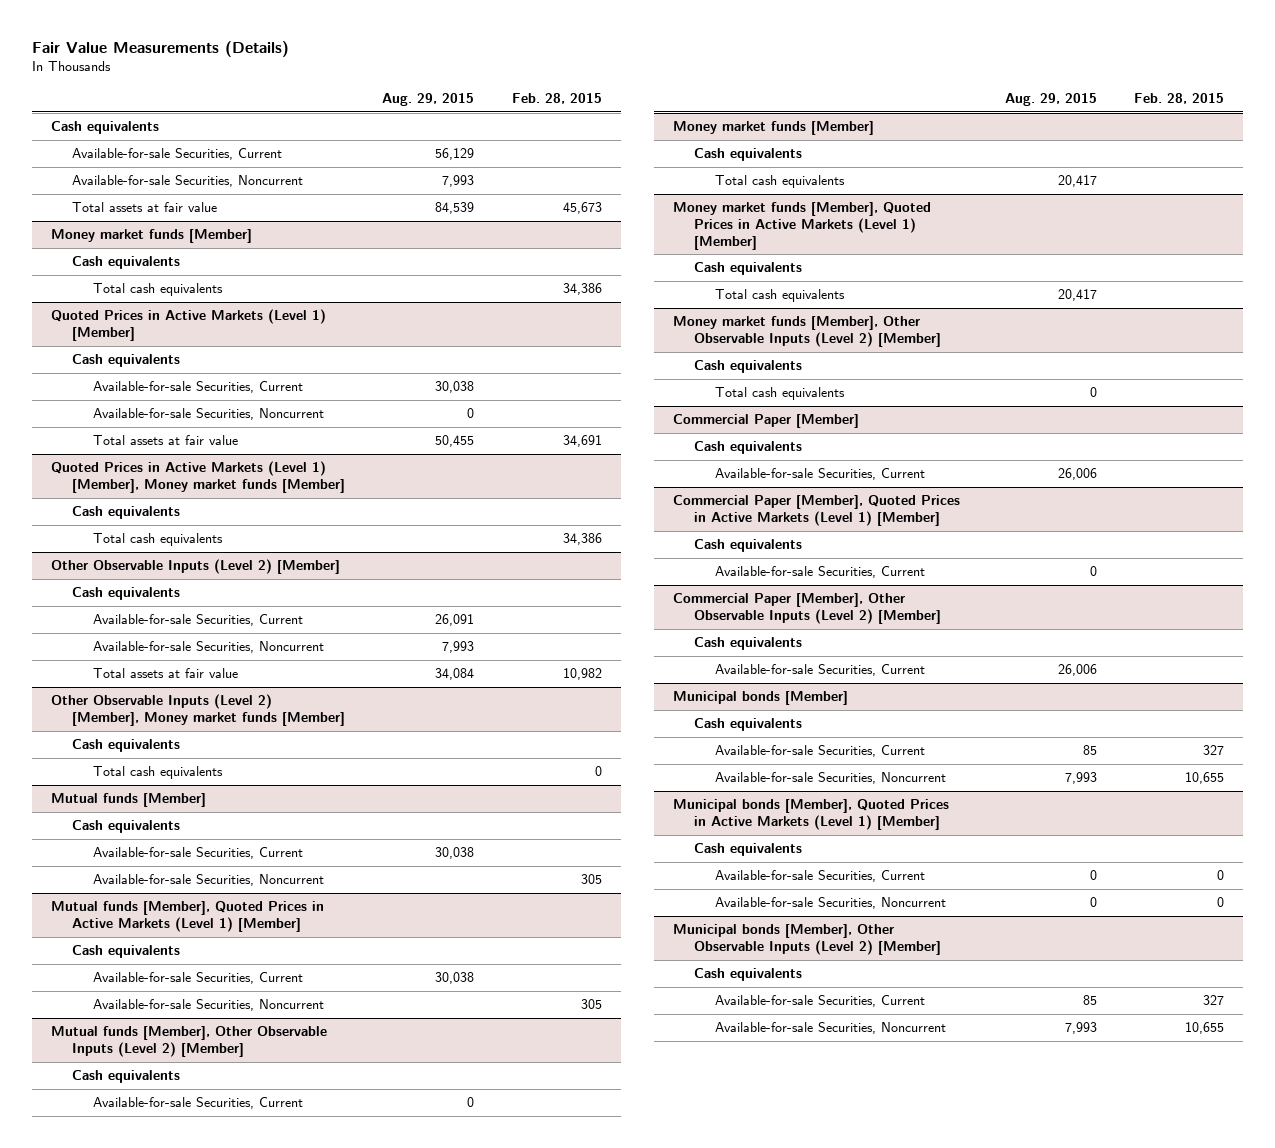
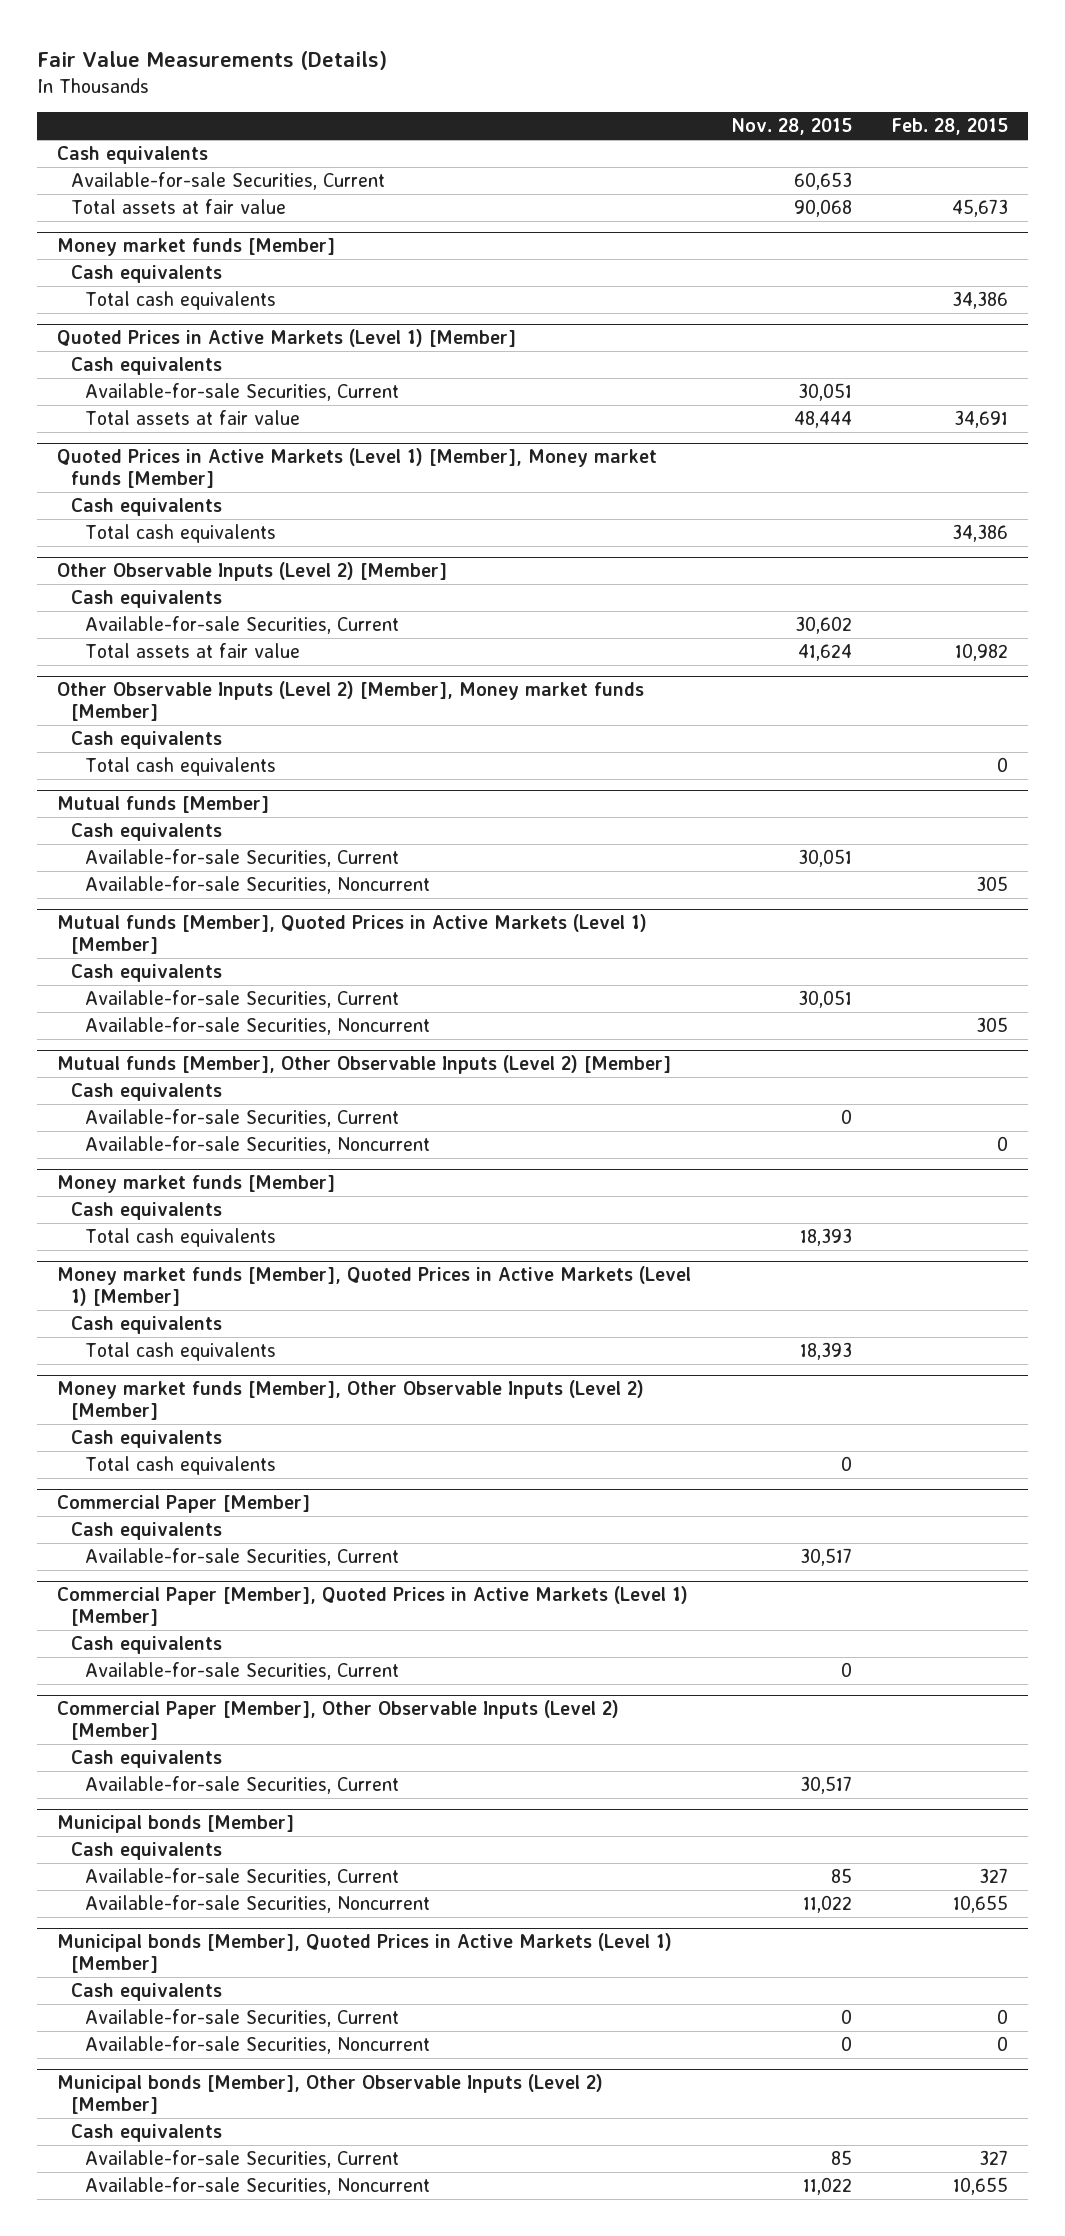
[382,92,475,106] Aug. 29, 2015 -> none
none -> [730,118,852,136] Nov. 28, 2015
[71,175,303,188] Available-for-sale Securities, Noncurrent -> none
[92,408,324,421] Available-for-sale Securities, Noncurrent -> none
[92,641,324,654] Available-for-sale Securities, Noncurrent -> none
none -> [84,1136,430,1155] Available-for-sale Securities, Noncurrent

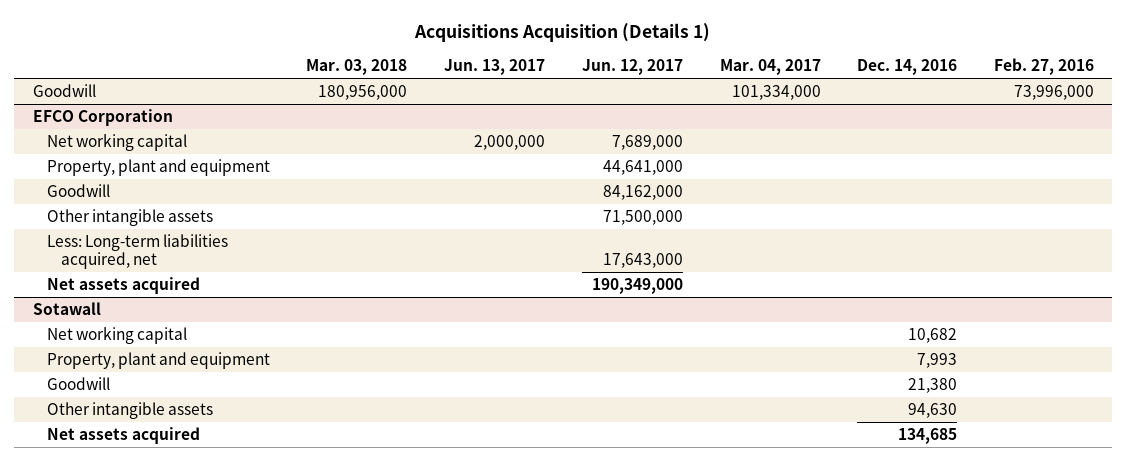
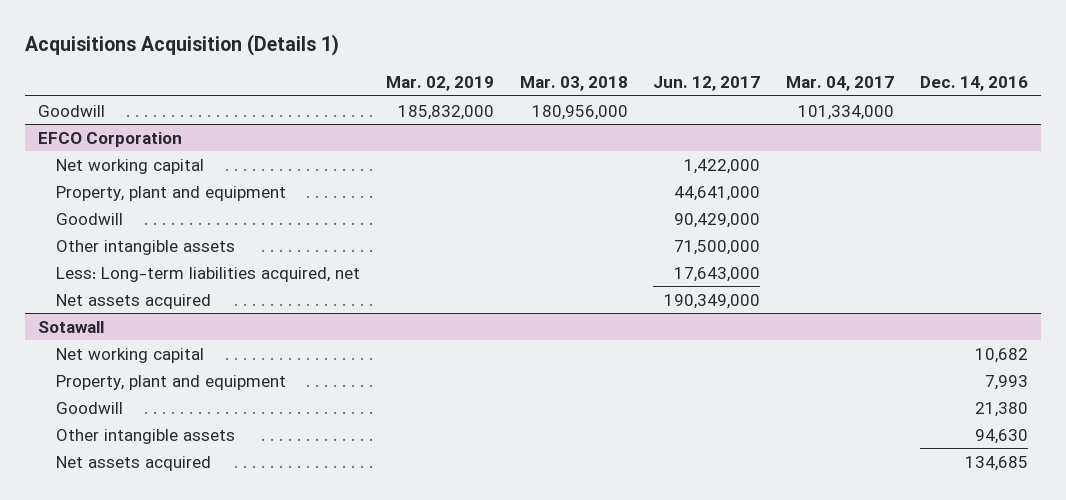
[444,59,546,76] Jun. 13, 2017 -> none
[993,58,1094,76] Feb. 27, 2016 -> none
none -> [385,75,494,91] Mar. 02, 2019
[611,134,683,150] 7,689,000 -> [684,158,761,174] 1,422,000
[602,184,683,200] 84,162,000 -> [674,212,761,228] 90,429,000

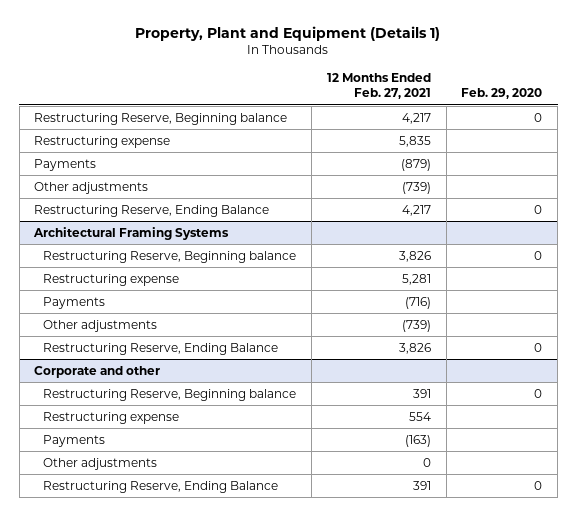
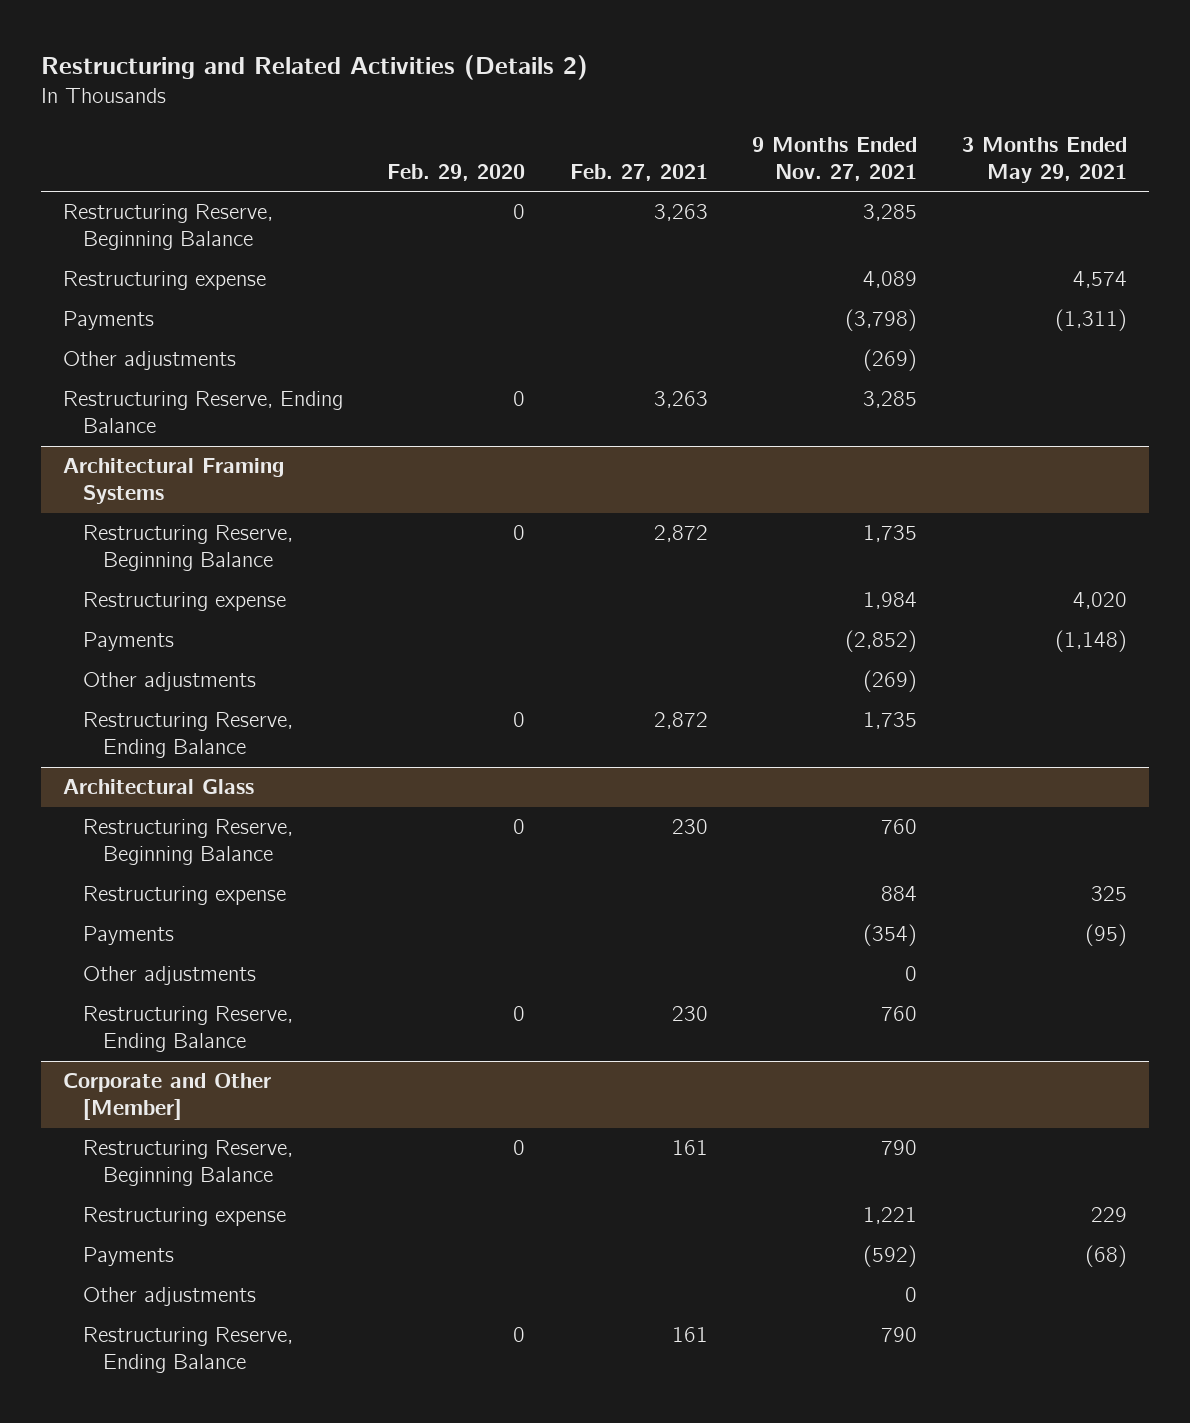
[135,25,441,41] Property, Plant and Equipment (Details 1) -> [40,55,588,81] Restructuring and Related Activities (Details 2)
[326,73,431,100] 12 Months Ended Feb. 27, 2021 -> none
none -> [569,164,708,182] Feb. 27, 2021
none -> [752,136,918,182] 9 Months Ended Nov. 27, 2021
none -> [961,136,1127,184] 3 Months Ended May 29, 2021
[34,112,288,125] Restructuring Reserve, Beginning balance -> [63,204,274,251] Restructuring Reserve, Beginning Balance
[43,250,297,263] Restructuring Reserve, Beginning balance -> [83,525,294,572] Restructuring Reserve, Beginning Balance
none -> [63,779,255,795] Architectural Glass
none -> [83,819,294,866] Restructuring Reserve, Beginning Balance
none -> [83,886,287,906] Restructuring expense
none -> [83,926,175,946] Payments
none -> [83,966,257,986] Other adjustments
none -> [83,1006,294,1053] Restructuring Reserve, Ending Balance
[34,365,161,378] Corporate and other -> [63,1073,272,1121] Corporate and Other [Member]
[43,388,297,401] Restructuring Reserve, Beginning balance -> [83,1140,294,1187] Restructuring Reserve, Beginning Balance

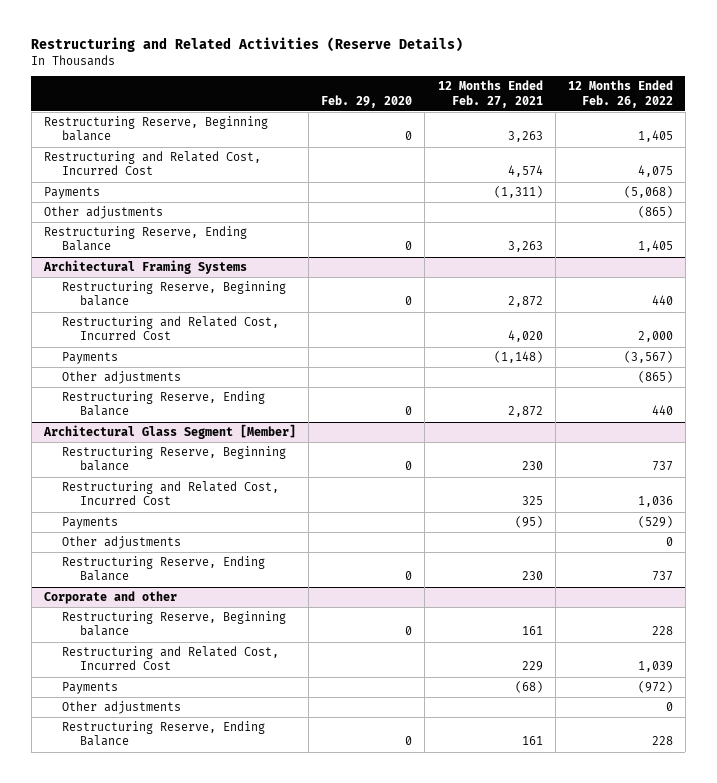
[40,55,588,81] Restructuring and Related Activities (Details 2) -> [31,37,464,53] Restructuring and Related Activities (Reserve Details)
[569,164,708,182] Feb. 27, 2021 -> none
[752,136,918,182] 9 Months Ended Nov. 27, 2021 -> none
[961,136,1127,184] 3 Months Ended May 29, 2021 -> none
none -> [437,80,543,108] 12 Months Ended Feb. 27, 2021
none -> [567,80,673,108] 12 Months Ended Feb. 26, 2022
[63,271,267,291] Restructuring expense -> none
[63,204,274,251] Restructuring Reserve, Beginning Balance -> [44,116,269,142] Restructuring Reserve, Beginning balance
none -> [44,151,262,176] Restructuring and Related Cost, Incurred Cost
[83,592,287,612] Restructuring expense -> none
[83,525,294,572] Restructuring Reserve, Beginning Balance -> [61,281,286,307] Restructuring Reserve, Beginning balance
none -> [61,316,279,341] Restructuring and Related Cost, Incurred Cost
[63,779,255,795] Architectural Glass -> none
[83,819,294,866] Restructuring Reserve, Beginning Balance -> none
[83,886,287,906] Restructuring expense -> none
[83,926,175,946] Payments -> none
[83,966,257,986] Other adjustments -> none
[83,1006,294,1053] Restructuring Reserve, Ending Balance -> none
[83,1207,287,1227] Restructuring expense -> none
none -> [43,424,297,440] Architectural Glass Segment [Member]
none -> [61,446,286,472] Restructuring Reserve, Beginning balance
none -> [61,481,279,506] Restructuring and Related Cost, Incurred Cost
none -> [61,517,118,530] Payments
none -> [61,536,181,550] Other adjustments
none -> [61,556,265,582] Restructuring Reserve, Ending Balance
[63,1073,272,1121] Corporate and Other [Member] -> [44,591,178,605] Corporate and other
[83,1140,294,1187] Restructuring Reserve, Beginning Balance -> [61,611,286,637] Restructuring Reserve, Beginning balance
none -> [61,646,279,671] Restructuring and Related Cost, Incurred Cost

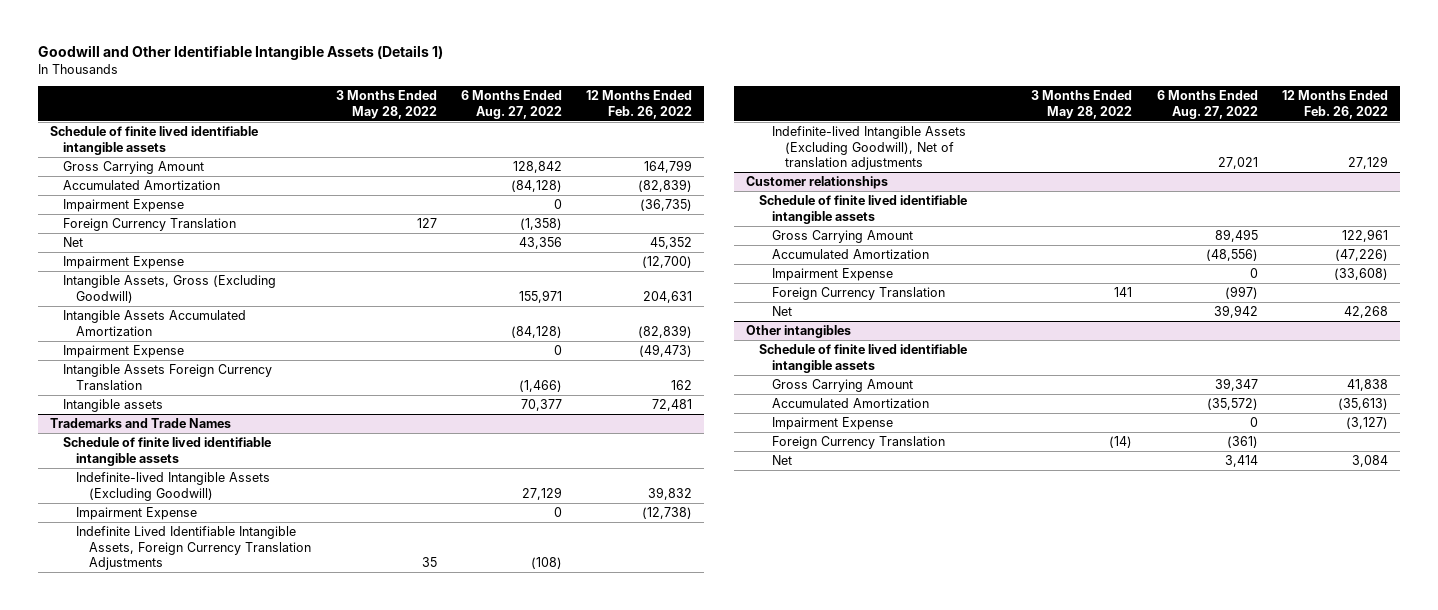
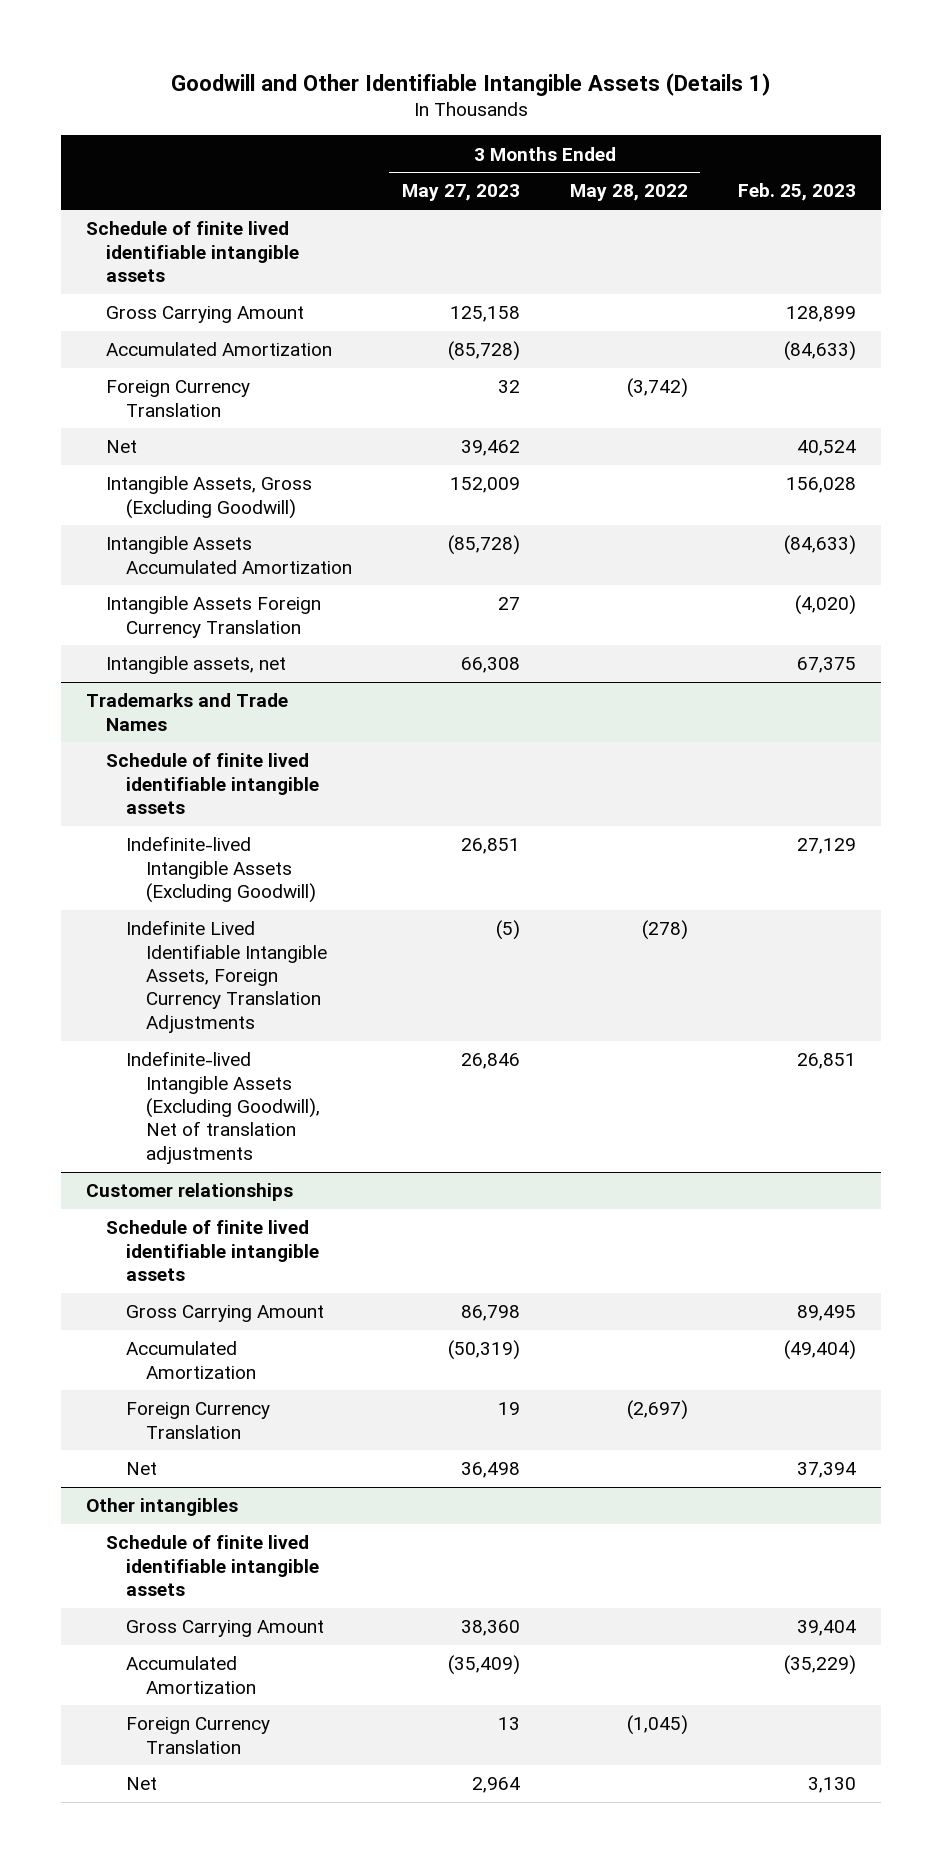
[460,90,562,119] 6 Months Ended Aug. 27, 2022 -> none
[585,90,692,119] 12 Months Ended Feb. 26, 2022 -> none
none -> [401,184,520,202] May 27, 2023
none -> [737,183,856,202] Feb. 25, 2023
[63,198,185,212] Impairment Expense -> none
[416,217,437,228] 127 -> [626,378,688,399] (3,742)
[63,255,185,269] Impairment Expense -> none
[63,344,185,358] Impairment Expense -> none
[63,398,164,412] Intangible assets -> [106,656,287,675] Intangible assets, net
[76,506,198,520] Impairment Expense -> none
[421,557,437,568] 35 -> [641,920,688,941] (278)
[772,267,894,281] Impairment Expense -> none
[1114,286,1133,297] 141 -> [626,1400,688,1421] (2,697)
[772,416,894,430] Impairment Expense -> none
[1109,435,1133,448] (14) -> [626,1715,688,1736] (1,045)

